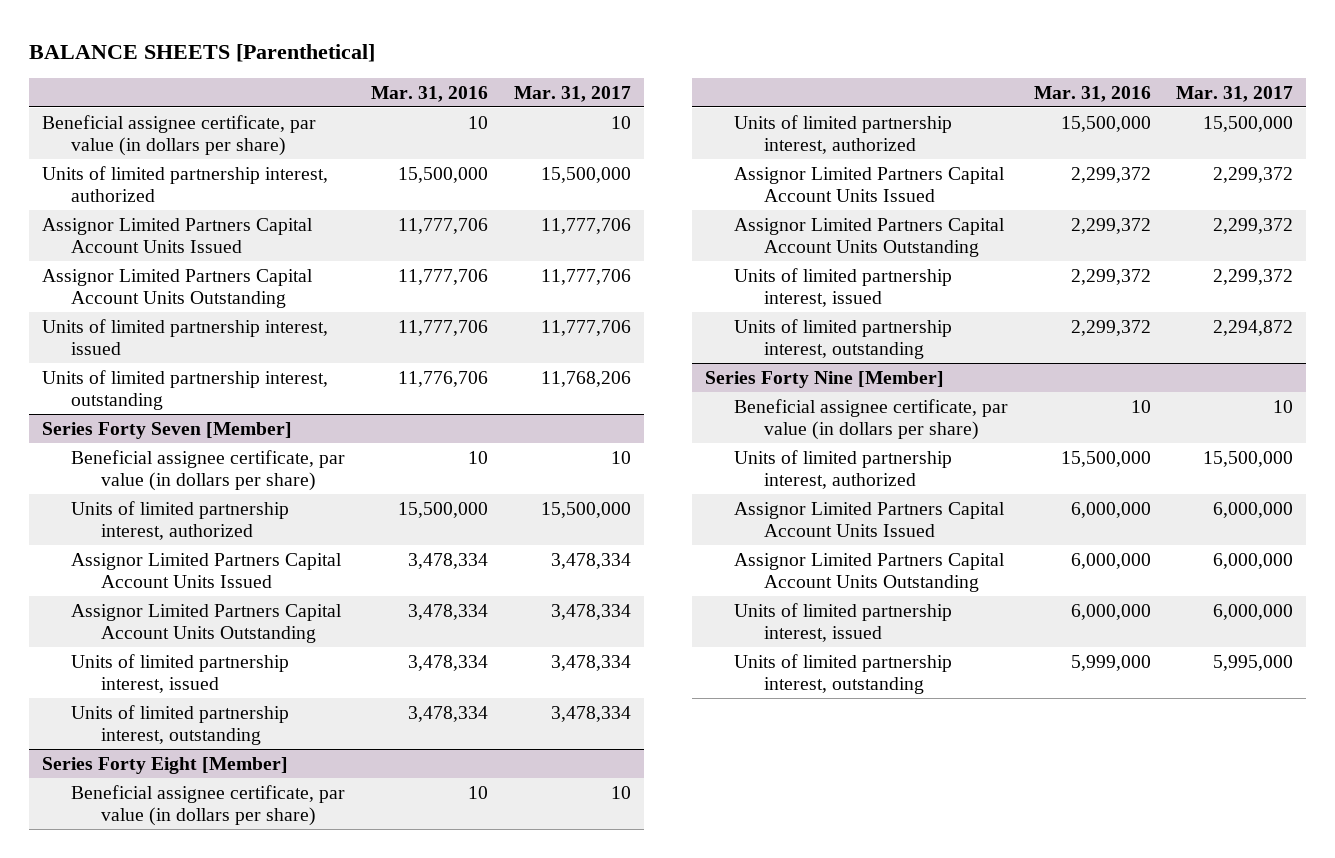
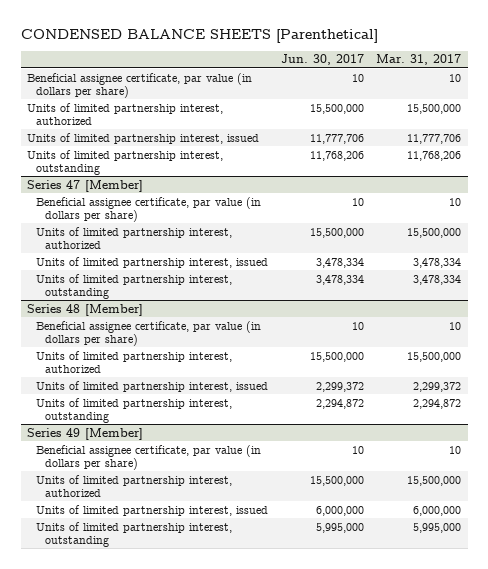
[29,44,376,63] BALANCE SHEETS [Parenthetical] -> [20,28,378,43] CONDENSED BALANCE SHEETS [Parenthetical]
[371,85,489,102] Mar. 31, 2016 -> none
none -> [280,54,364,66] Jun. 30, 2017
[41,217,313,254] Assignor Limited Partners Capital Account Units Issued -> none
[41,268,313,309] Assignor Limited Partners Capital Account Units Outstanding -> none
[41,421,292,439] Series Forty Seven [Member] -> [27,179,144,192] Series 47 [Member]
[71,552,343,589] Assignor Limited Partners Capital Account Units Issued -> none
[71,603,343,644] Assignor Limited Partners Capital Account Units Outstanding -> none
[41,756,288,774] Series Forty Eight [Member] -> [27,303,144,316] Series 48 [Member]
[734,166,1006,203] Assignor Limited Partners Capital Account Units Issued -> none
[734,217,1006,258] Assignor Limited Partners Capital Account Units Outstanding -> none
[704,370,944,388] Series Forty Nine [Member] -> [27,427,144,440] Series 49 [Member]
[734,501,1006,538] Assignor Limited Partners Capital Account Units Issued -> none
[734,552,1006,593] Assignor Limited Partners Capital Account Units Outstanding -> none

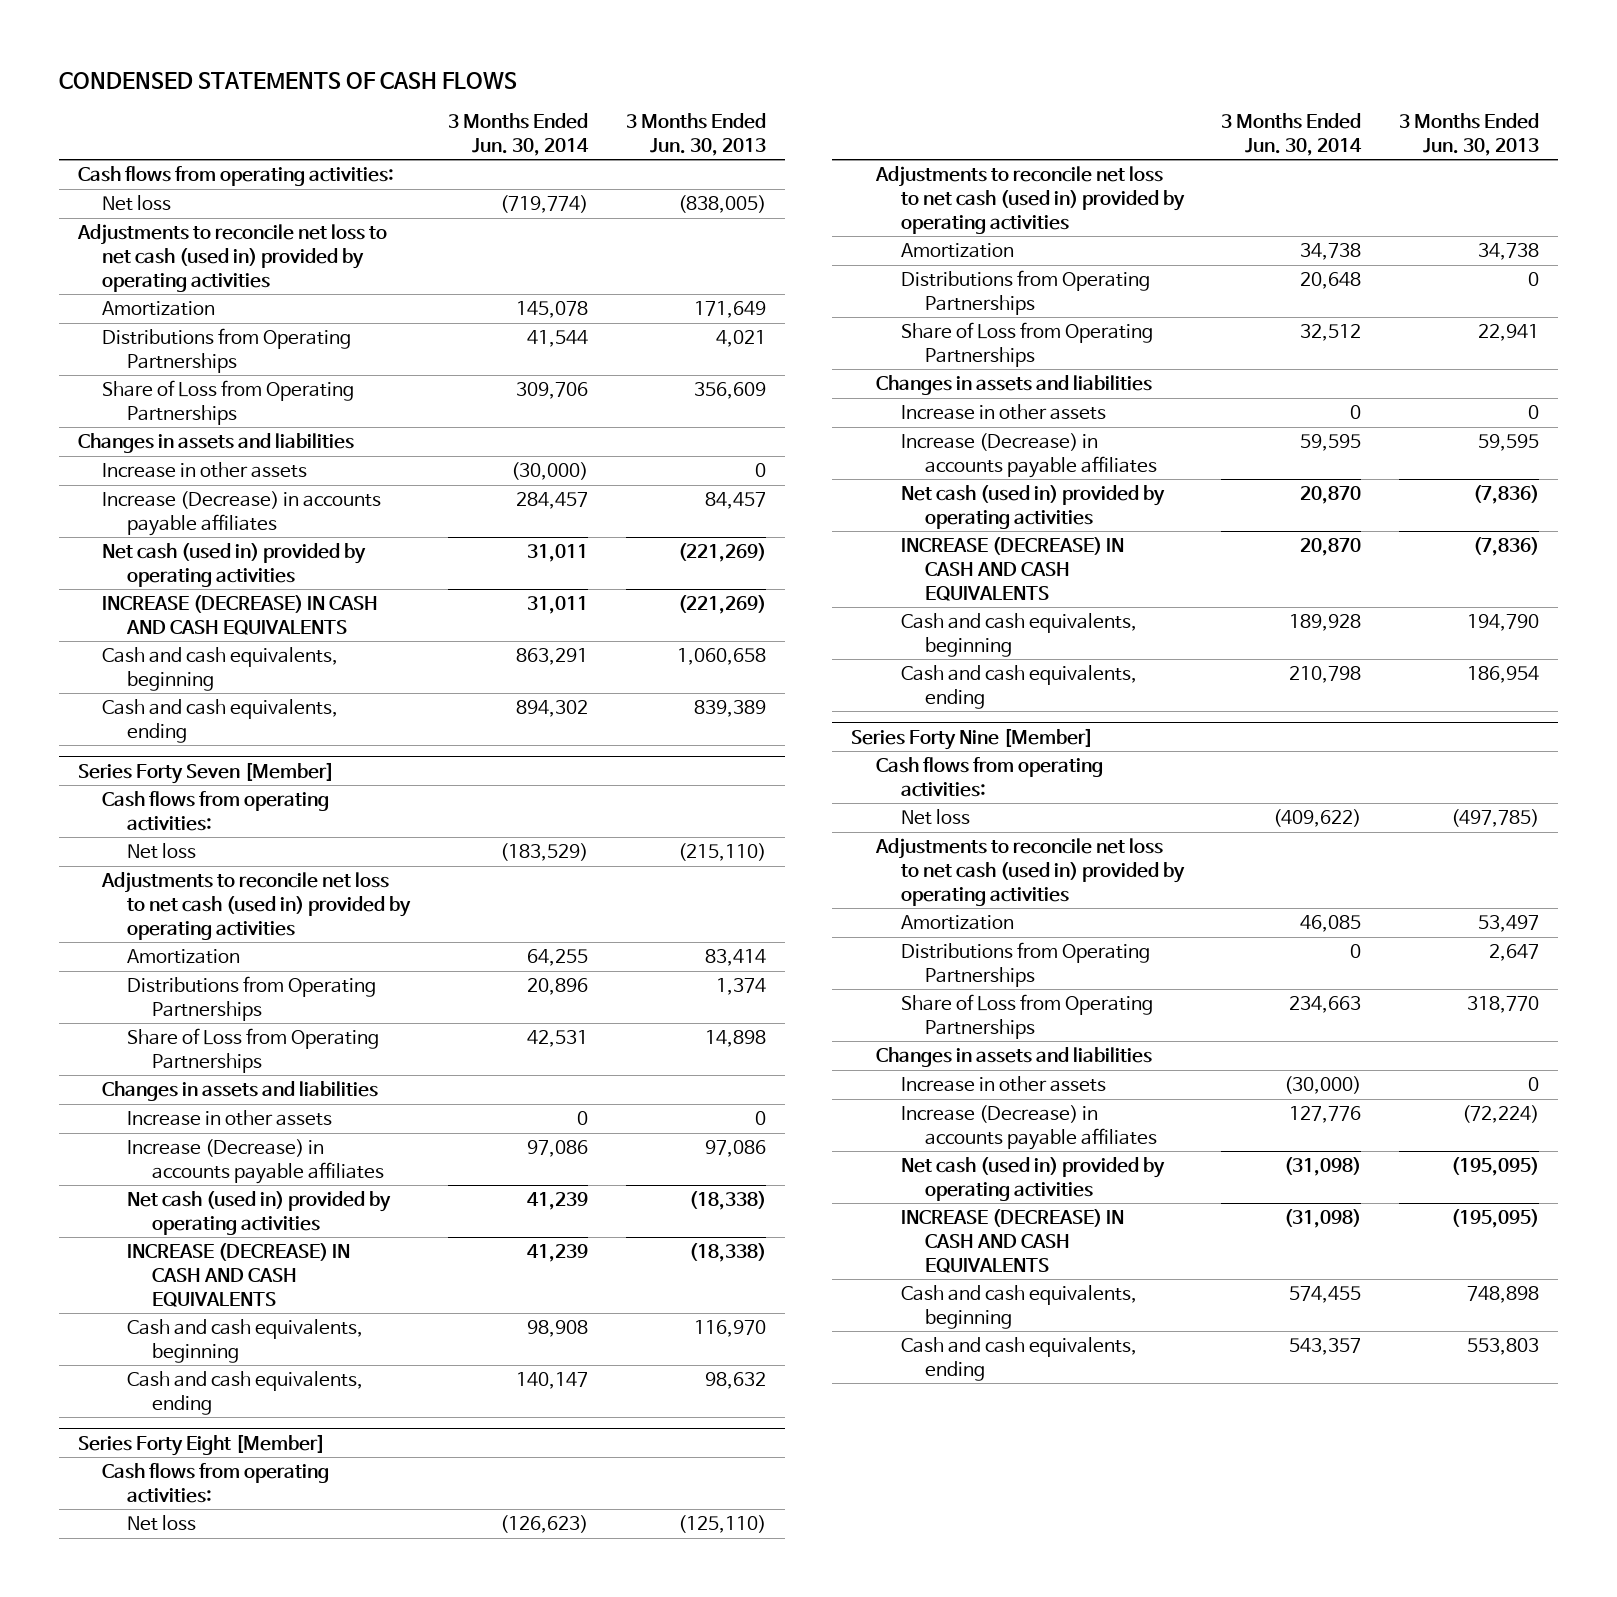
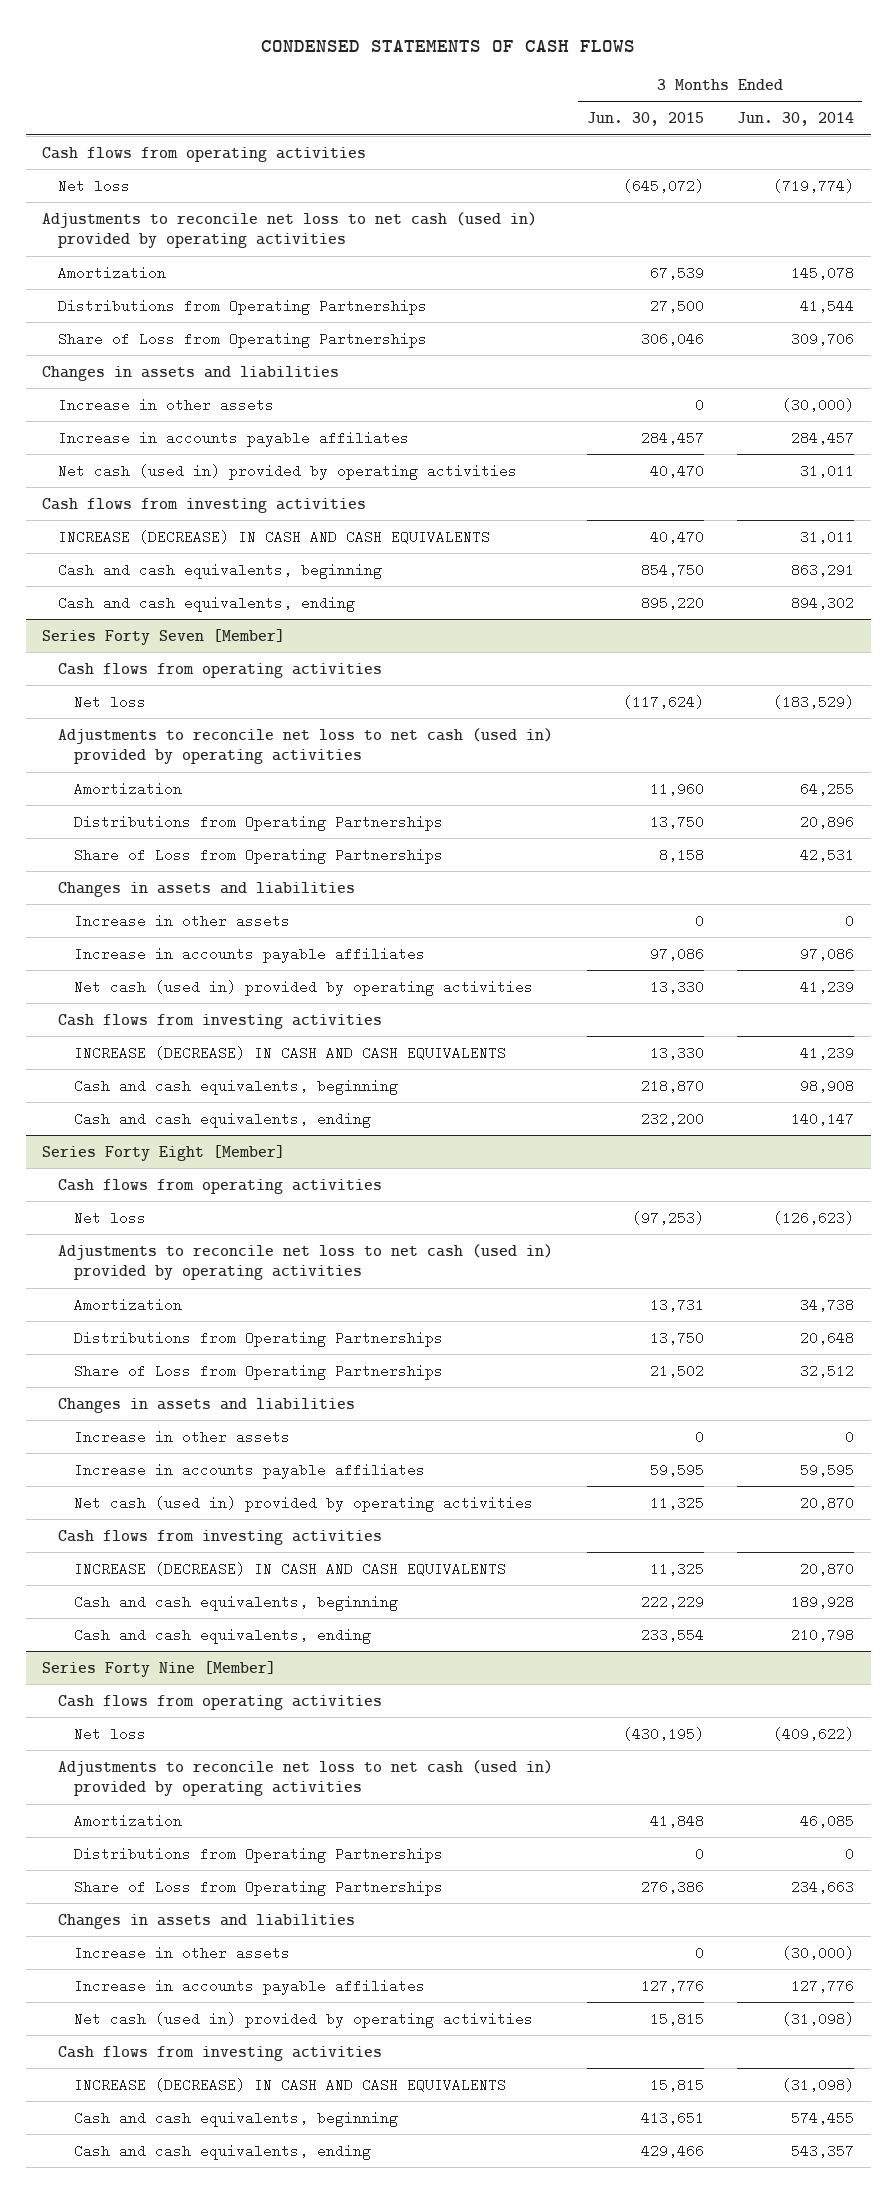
[625,112,766,156] 3 Months Ended Jun. 30, 2013 -> none
none -> [586,112,704,127] Jun. 30, 2015
[77,166,394,187] Cash flows from operating activities: -> [42,146,367,162] Cash flows from operating activities
[102,491,382,536] Increase (Decrease) in accounts payable affiliates -> [58,430,410,447] Increase in accounts payable affiliates
none -> [42,497,367,513] Cash flows from investing activities
[102,791,330,831] Cash flows from operating activities: -> [58,662,383,678] Cash flows from operating activities
[127,1139,385,1184] Increase (Decrease) in accounts payable affiliates -> [74,946,426,963] Increase in accounts payable affiliates
none -> [58,1013,383,1029] Cash flows from investing activities
[102,1463,330,1503] Cash flows from operating activities: -> [58,1178,383,1194] Cash flows from operating activities
[900,433,1158,478] Increase (Decrease) in accounts payable affiliates -> [74,1462,426,1479] Increase in accounts payable affiliates
none -> [58,1529,383,1545] Cash flows from investing activities
[875,757,1103,797] Cash flows from operating activities: -> [58,1694,383,1710] Cash flows from operating activities
[900,1105,1158,1150] Increase (Decrease) in accounts payable affiliates -> [74,1978,426,1995] Increase in accounts payable affiliates
none -> [58,2045,383,2061] Cash flows from investing activities

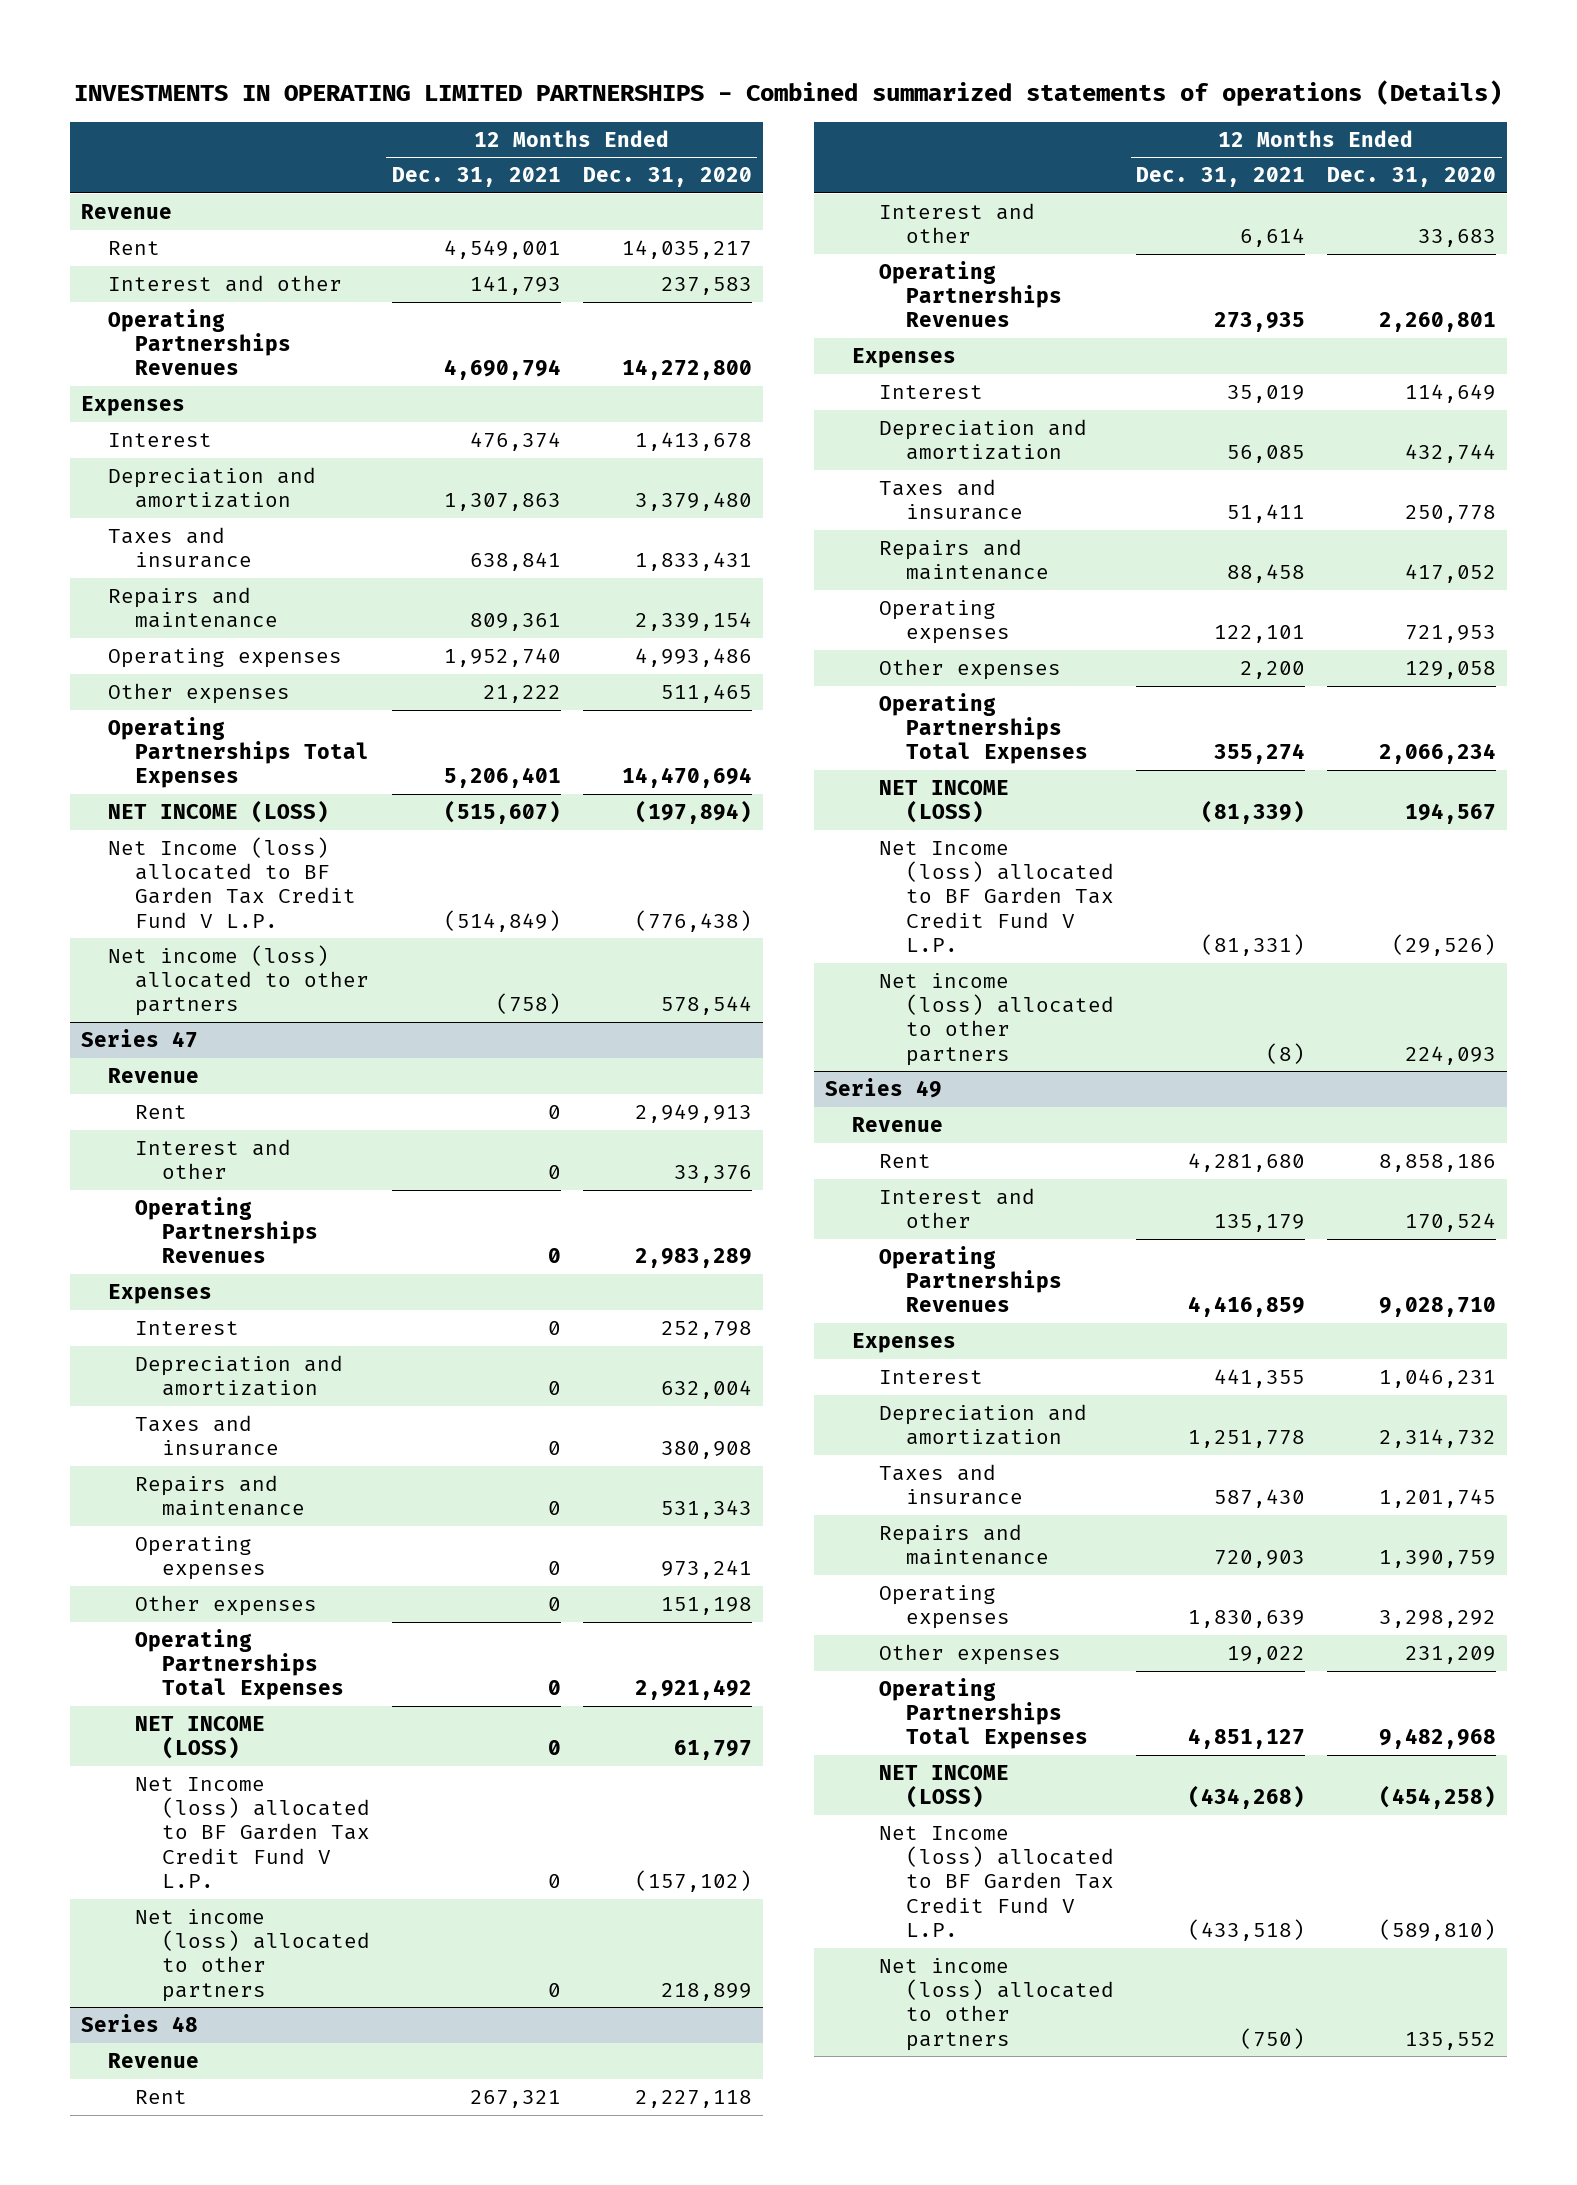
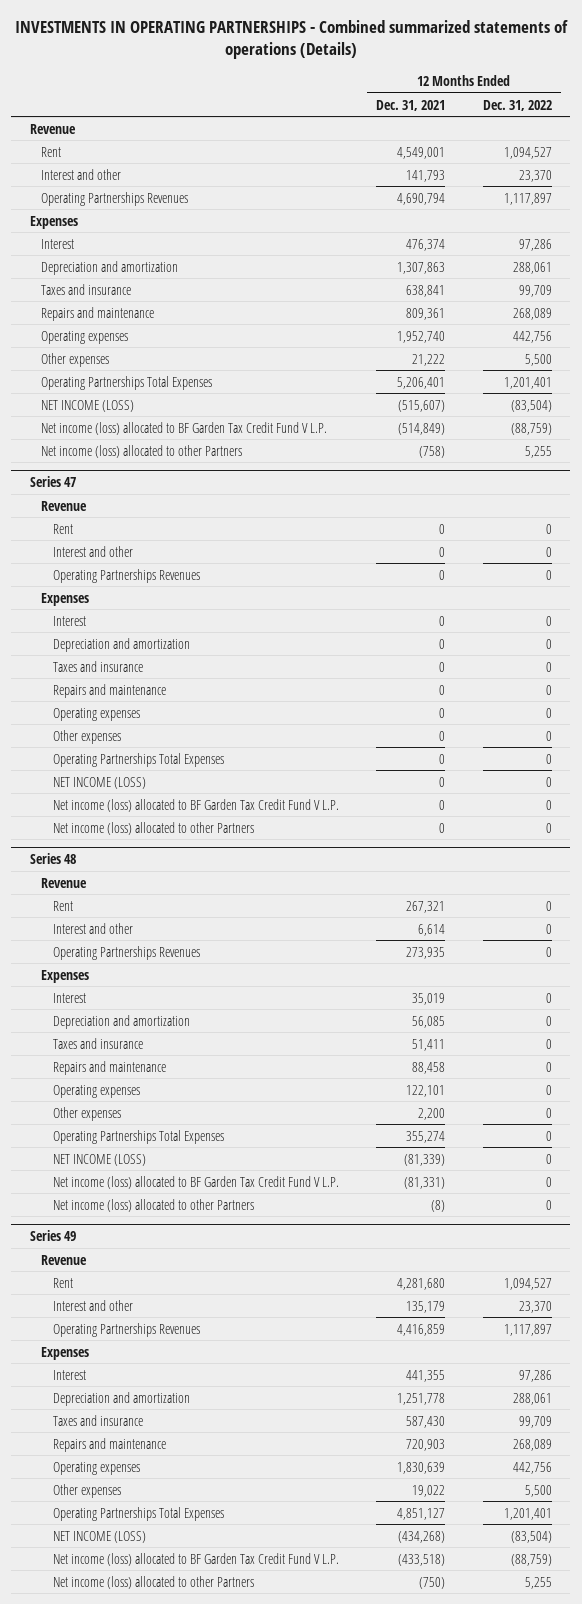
[74,80,1503,107] INVESTMENTS IN OPERATING LIMITED PARTNERSHIPS - Combined summarized statements of operations (Details) -> [14,20,568,60] INVESTMENTS IN OPERATING PARTNERSHIPS - Combined summarized statements of operations (Details)
[582,167,752,188] Dec. 31, 2020 -> none
none -> [482,99,552,111] Dec. 31, 2022
[107,836,356,928] Net Income (loss) allocated to BF Garden Tax Credit Fund V L.P. -> [41,421,328,435] Net income (loss) allocated to BF Garden Tax Credit Fund V L.P.
[107,944,369,1017] Net income (loss) allocated to other partners -> [41,444,243,458] Net income (loss) allocated to other Partners
[134,1776,370,1889] Net Income (loss) allocated to BF Garden Tax Credit Fund V L.P. -> [52,798,339,812] Net income (loss) allocated to BF Garden Tax Credit Fund V L.P.
[134,1908,370,2002] Net income (loss) allocated to other partners -> [52,821,254,835] Net income (loss) allocated to other Partners
[878,840,1115,953] Net Income (loss) allocated to BF Garden Tax Credit Fund V L.P. -> [52,1175,339,1189] Net income (loss) allocated to BF Garden Tax Credit Fund V L.P.
[878,972,1115,1066] Net income (loss) allocated to other partners -> [52,1198,254,1212] Net income (loss) allocated to other Partners
[878,1825,1115,1938] Net Income (loss) allocated to BF Garden Tax Credit Fund V L.P. -> [52,1552,339,1566] Net income (loss) allocated to BF Garden Tax Credit Fund V L.P.
[878,1957,1115,2051] Net income (loss) allocated to other partners -> [52,1575,254,1589] Net income (loss) allocated to other Partners

